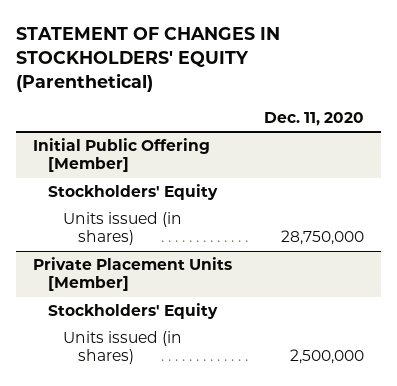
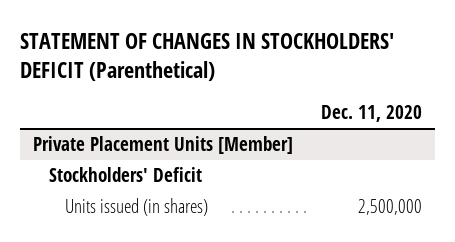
[16,27,281,93] STATEMENT OF CHANGES IN STOCKHOLDERS' EQUITY (Parenthetical) -> [19,32,394,82] STATEMENT OF CHANGES IN STOCKHOLDERS' DEFICIT (Parenthetical)
[32,138,210,173] Initial Public Offering [Member] -> none
[47,184,218,201] Stockholders' Equity -> none
[63,212,183,246] Units issued (in shares) -> none
[47,303,218,320] Stockholders' Equity -> [49,167,203,183] Stockholders' Deficit

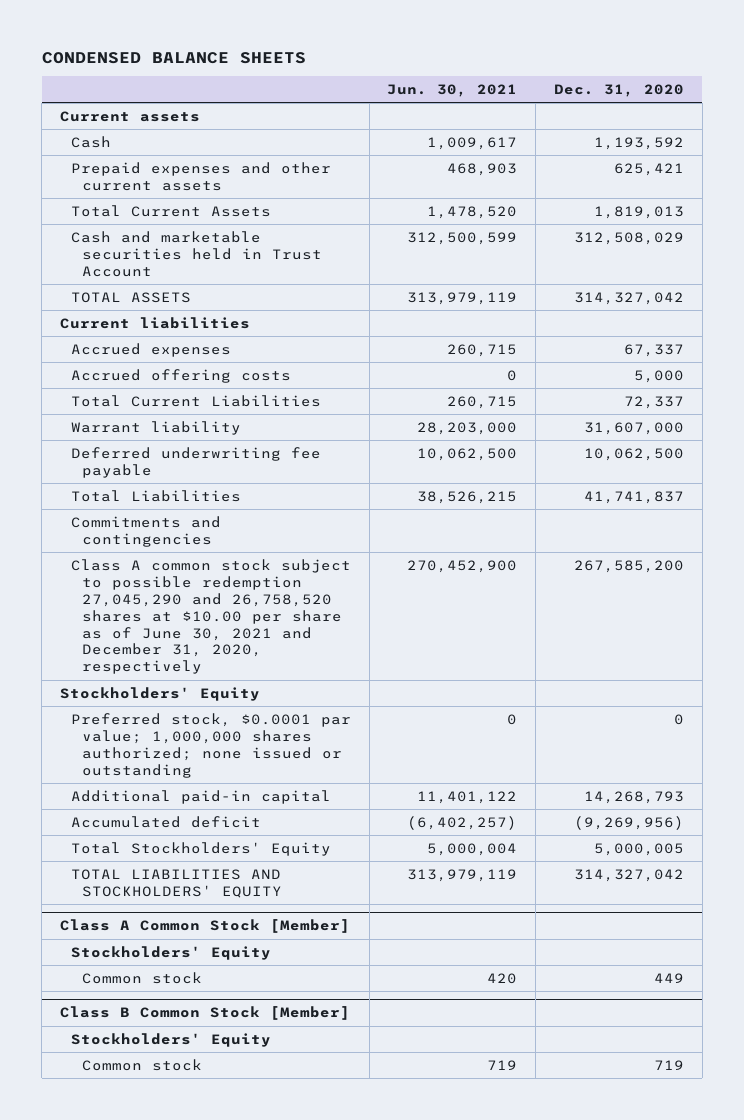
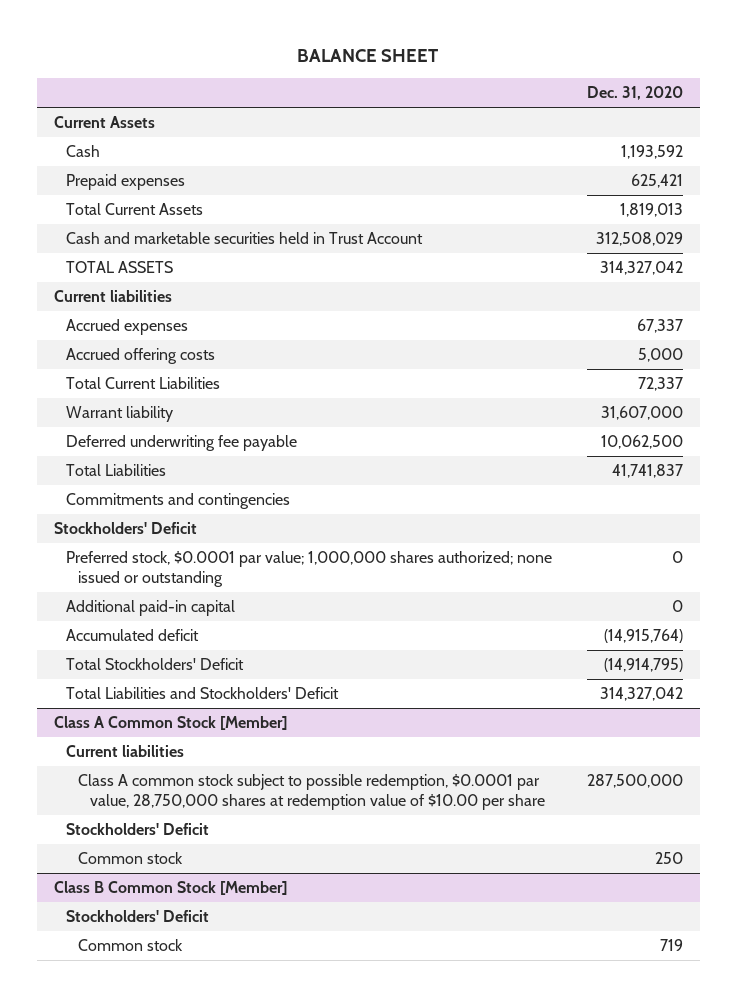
[41,51,306,64] CONDENSED BALANCE SHEETS -> [297,48,439,62] BALANCE SHEET
[387,84,518,98] Jun. 30, 2021 -> none
[59,110,200,122] Current assets -> [53,116,155,129] Current Assets
[70,161,331,191] Prepaid expenses and other current assets -> [65,174,185,191] Prepaid expenses
[70,558,351,675] Class A common stock subject to possible redemption 27,045,290 and 26,758,520 shares at $10.00 per share as of June 30, 2021 and December 31, 2020, respectively -> none
[59,686,260,701] Stockholders' Equity -> [53,522,197,535] Stockholders' Deficit
[583,790,684,804] 14,268,793 -> [671,600,683,613] 0
[573,815,684,830] (9,269,956) -> [603,629,683,644] (14,915,764)
[70,841,331,856] Total Stockholders' Equity -> [65,658,244,671] Total Stockholders' Deficit
[593,842,684,856] 5,000,005 -> [603,658,683,673] (14,914,795)
[70,868,283,898] TOTAL LIABILITIES AND STOCKHOLDERS' EQUITY -> [65,687,339,700] Total Liabilities and Stockholders' Deficit
none -> [65,745,184,758] Current liabilities
none -> [77,774,546,810] Class A common stock subject to possible redemption, $0.0001 par value, 28,750,000 shares at redemption value of $10.00 per share
[70,945,271,960] Stockholders' Equity -> [65,823,209,836] Stockholders' Deficit
[653,972,684,983] 449 -> [654,852,683,865] 250
[70,1032,271,1047] Stockholders' Equity -> [65,910,209,923] Stockholders' Deficit

